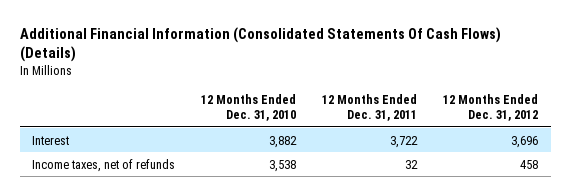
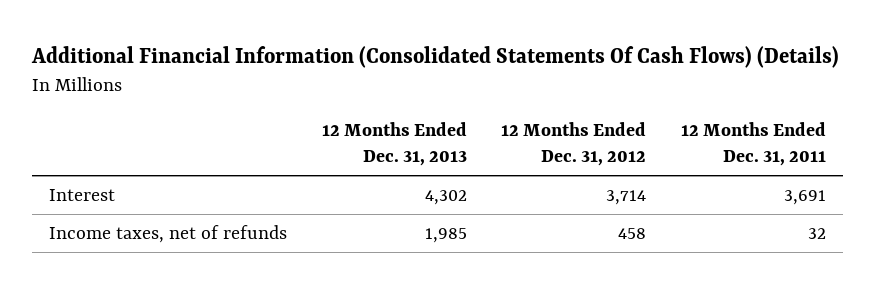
[201,93,297,121] 12 Months Ended Dec. 31, 2010 -> none
none -> [321,121,467,166] 12 Months Ended Dec. 31, 2013
[390,135,419,148] 3,722 -> [783,189,826,205] 3,691
[511,135,539,148] 3,696 -> [606,189,647,205] 3,714

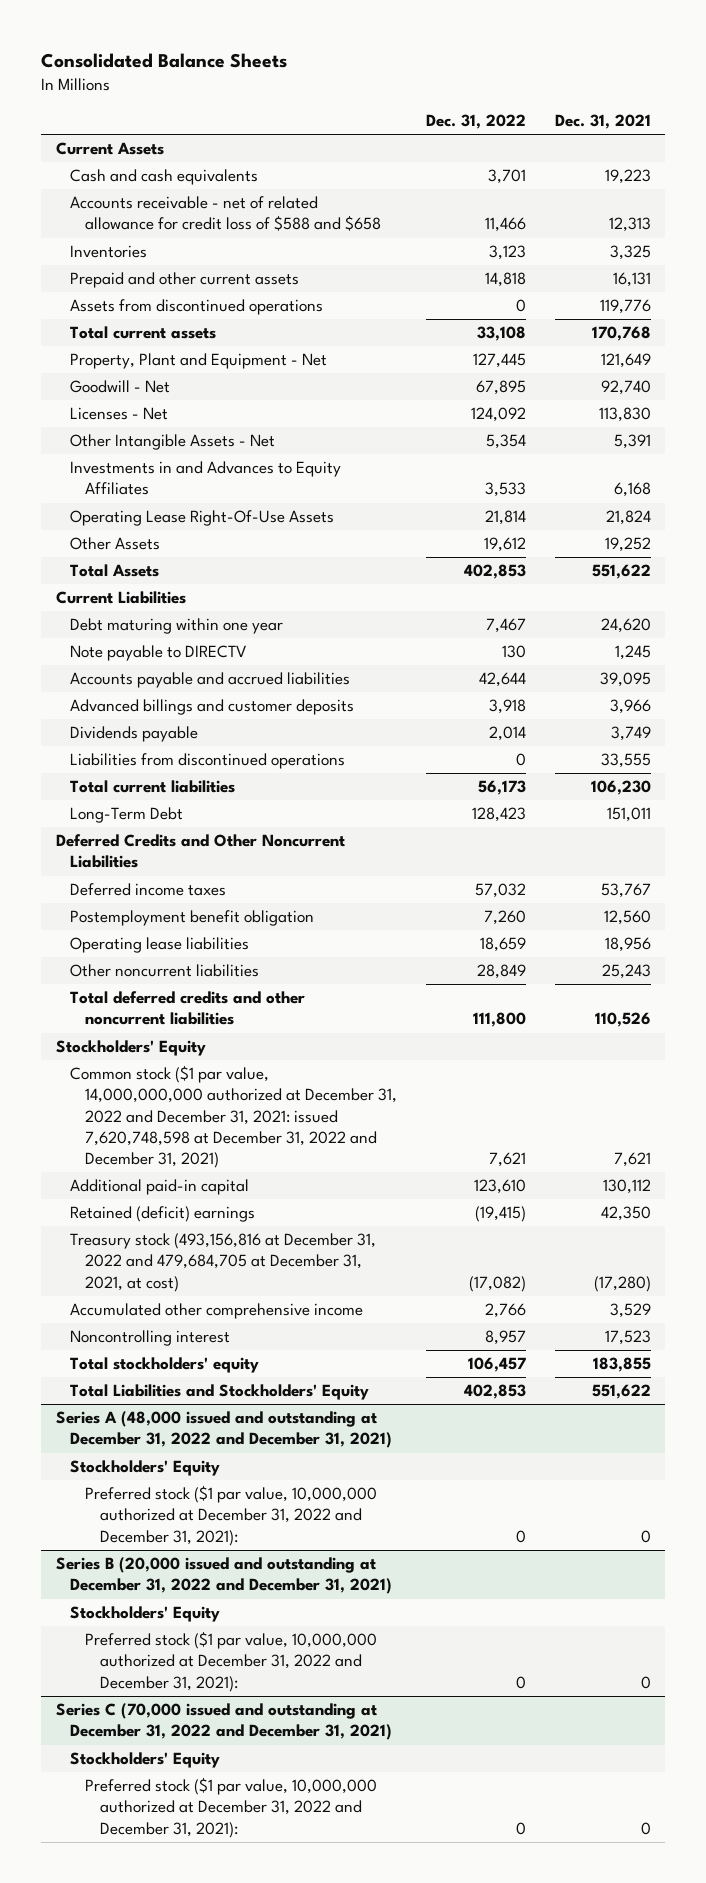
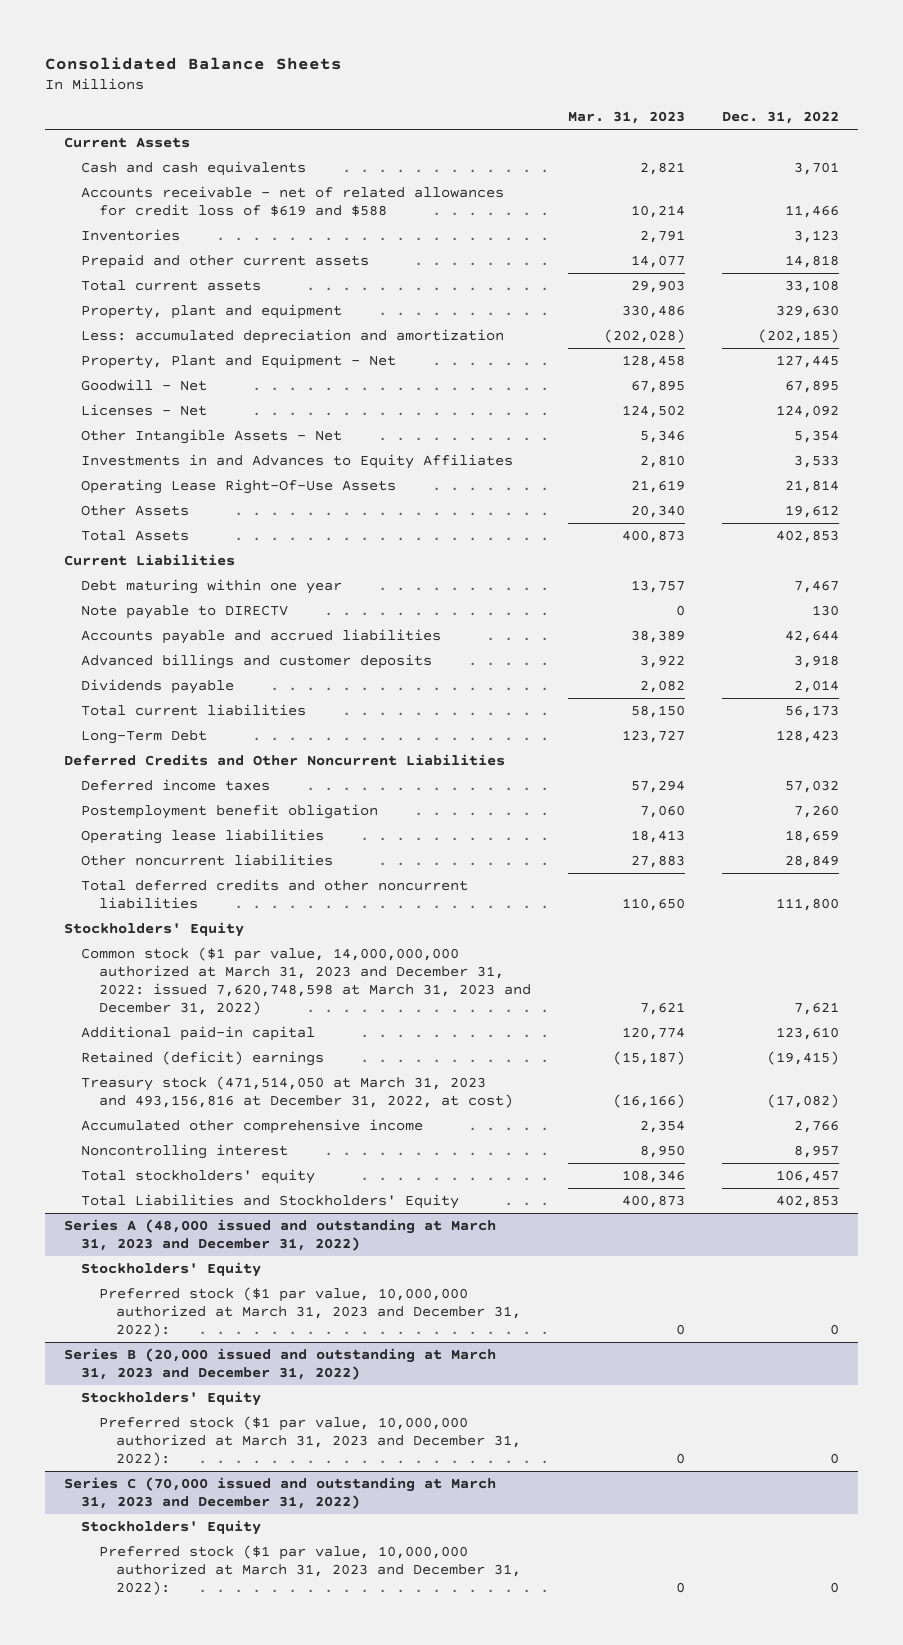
[554,114,651,130] Dec. 31, 2021 -> none
none -> [567,111,685,125] Mar. 31, 2023
[70,196,381,232] Accounts receivable - net of related allowance for credit loss of $588 and $658 -> [81,185,505,216] Accounts receivable - net of related allowances for credit loss of $619 and $588
[70,299,324,316] Assets from discontinued operations -> none
none -> [81,303,343,319] Property, plant and equipment
none -> [81,328,505,344] Less: accumulated depreciation and amortization
[70,753,346,770] Liabilities from discontinued operations -> none
[70,1065,397,1169] Common stock ($1 par value, 14,000,000,000 authorized at December 31, 2022 and December 31, 2021: issued 7,620,748,598 at December 31, 2022 and December 31, 2021) -> [81,946,531,1015] Common stock ($1 par value, 14,000,000,000 authorized at March 31, 2023 and December 31, 2022: issued 7,620,748,598 at March 31, 2023 and December 31, 2022)
[70,1233,377,1292] Treasury stock (493,156,816 at December 31, 2022 and 479,684,705 at December 31, 2021, at cost) -> [81,1075,513,1108] Treasury stock (471,514,050 at March 31, 2023 and 493,156,816 at December 31, 2022, at cost)
[55,1411,393,1449] Series A (48,000 issued and outstanding at December 31, 2022 and December 31, 2021) -> [63,1218,496,1251] Series A (48,000 issued and outstanding at March 31, 2023 and December 31, 2022)
[84,1485,377,1546] Preferred stock ($1 par value, 10,000,000 authorized at December 31, 2022 and December 31, 2021): -> [98,1286,522,1337] Preferred stock ($1 par value, 10,000,000 authorized at March 31, 2023 and December 31, 2022):
[55,1557,393,1595] Series B (20,000 issued and outstanding at December 31, 2022 and December 31, 2021) -> [63,1347,496,1380] Series B (20,000 issued and outstanding at March 31, 2023 and December 31, 2022)
[84,1631,377,1692] Preferred stock ($1 par value, 10,000,000 authorized at December 31, 2022 and December 31, 2021): -> [98,1415,522,1466] Preferred stock ($1 par value, 10,000,000 authorized at March 31, 2023 and December 31, 2022):
[55,1703,393,1741] Series C (70,000 issued and outstanding at December 31, 2022 and December 31, 2021) -> [63,1476,496,1509] Series C (70,000 issued and outstanding at March 31, 2023 and December 31, 2022)
[84,1777,377,1838] Preferred stock ($1 par value, 10,000,000 authorized at December 31, 2022 and December 31, 2021): -> [98,1544,522,1595] Preferred stock ($1 par value, 10,000,000 authorized at March 31, 2023 and December 31, 2022):

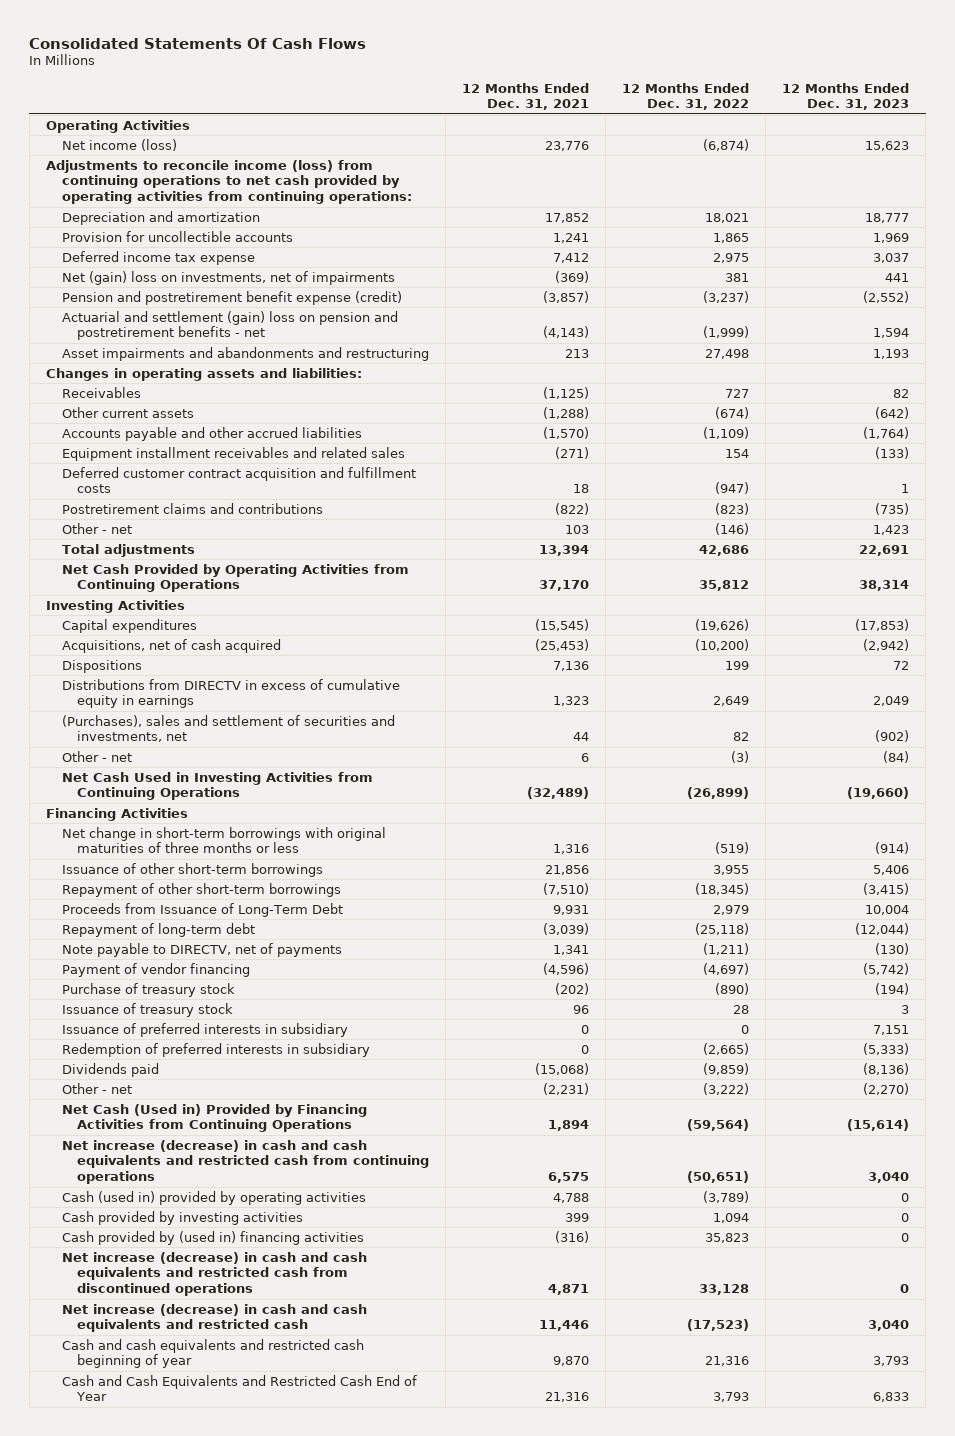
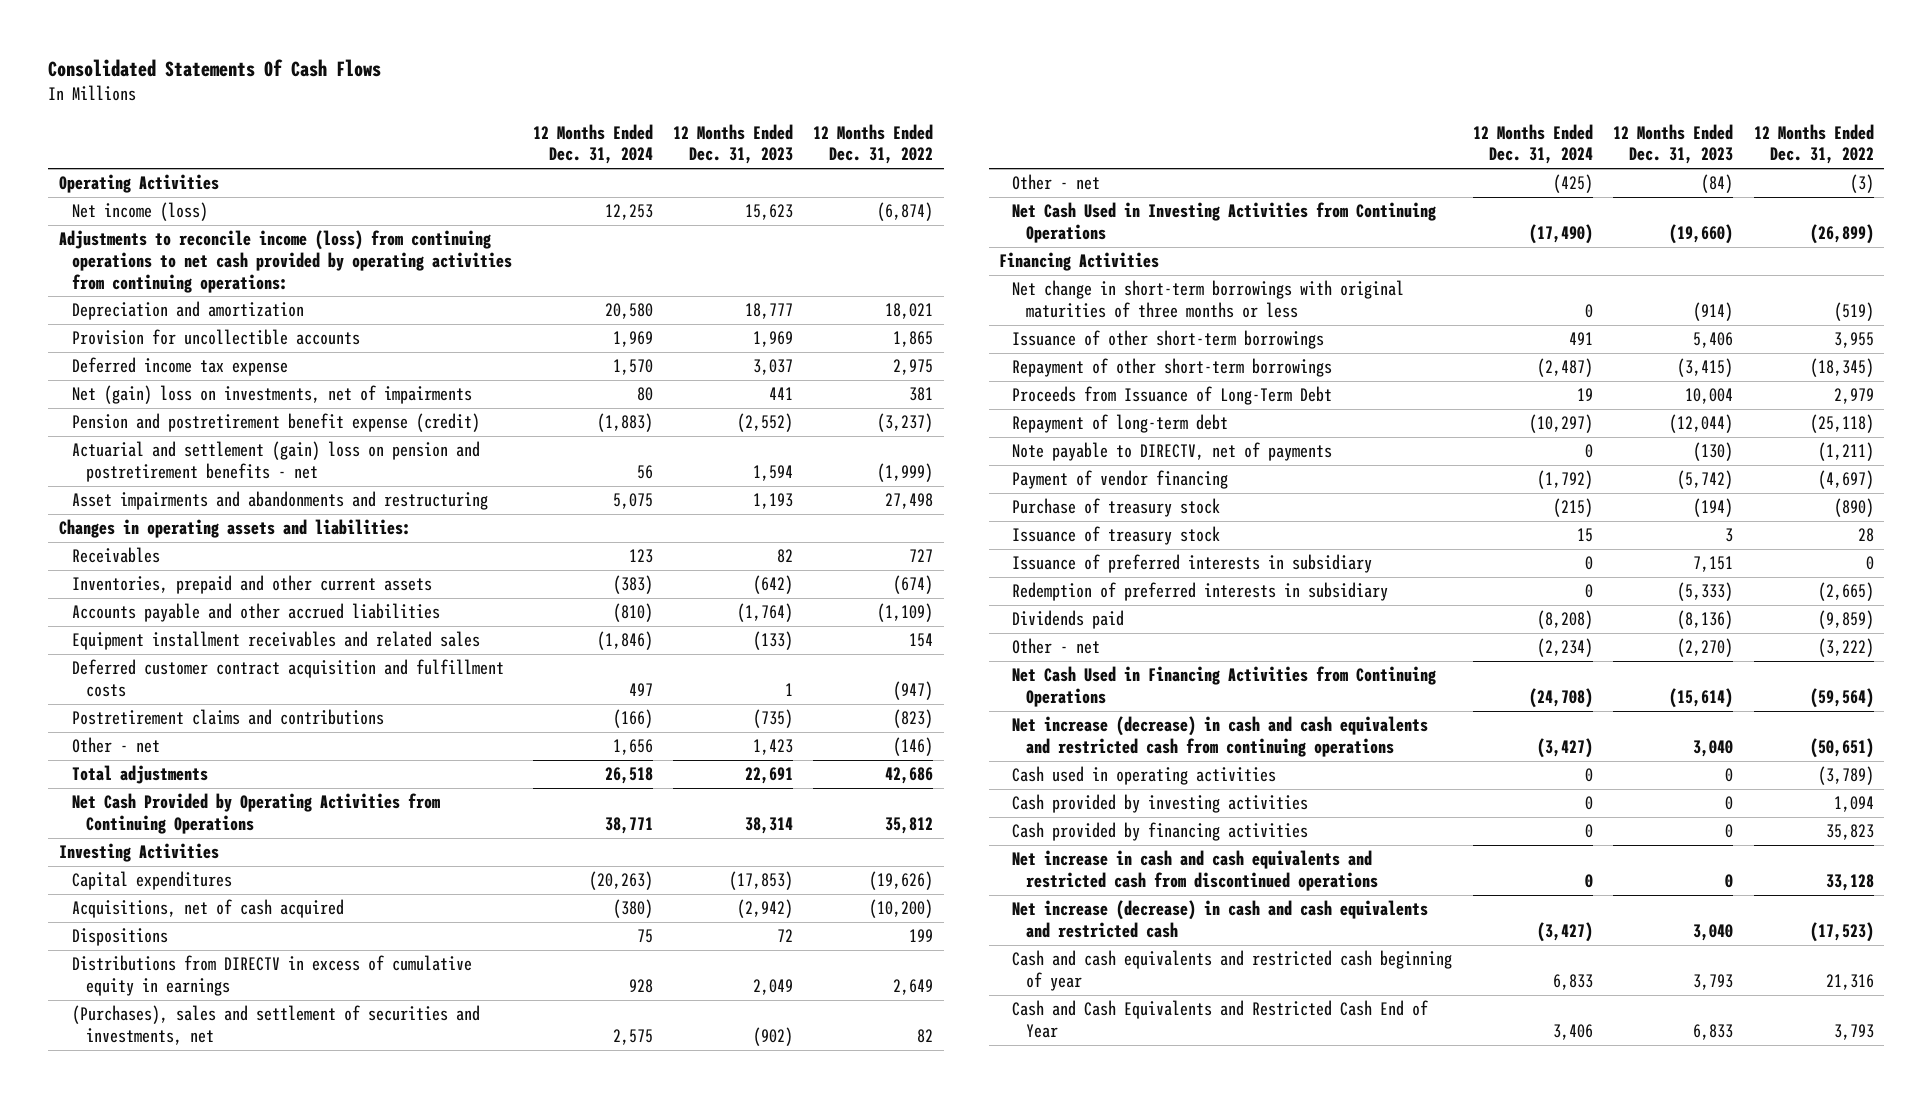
[462,82,590,111] 12 Months Ended Dec. 31, 2021 -> none
none -> [532,123,653,165] 12 Months Ended Dec. 31, 2024
[61,406,194,418] Other current assets -> [72,575,433,595] Inventories, prepaid and other current assets
[61,1103,367,1133] Net Cash (Used in) Provided by Financing Activities from Continuing Operations -> [1012,666,1437,708] Net Cash Used in Financing Activities from Continuing Operations
[61,1190,366,1205] Cash (used in) provided by operating activities -> [1012,766,1277,786] Cash used in operating activities
[61,1230,364,1245] Cash provided by (used in) financing activities -> [1012,822,1309,842] Cash provided by financing activities
[61,1251,367,1297] Net increase (decrease) in cash and cash equivalents and restricted cash from discontinued operations -> [1012,850,1378,892] Net increase in cash and cash equivalents and restricted cash from discontinued operations

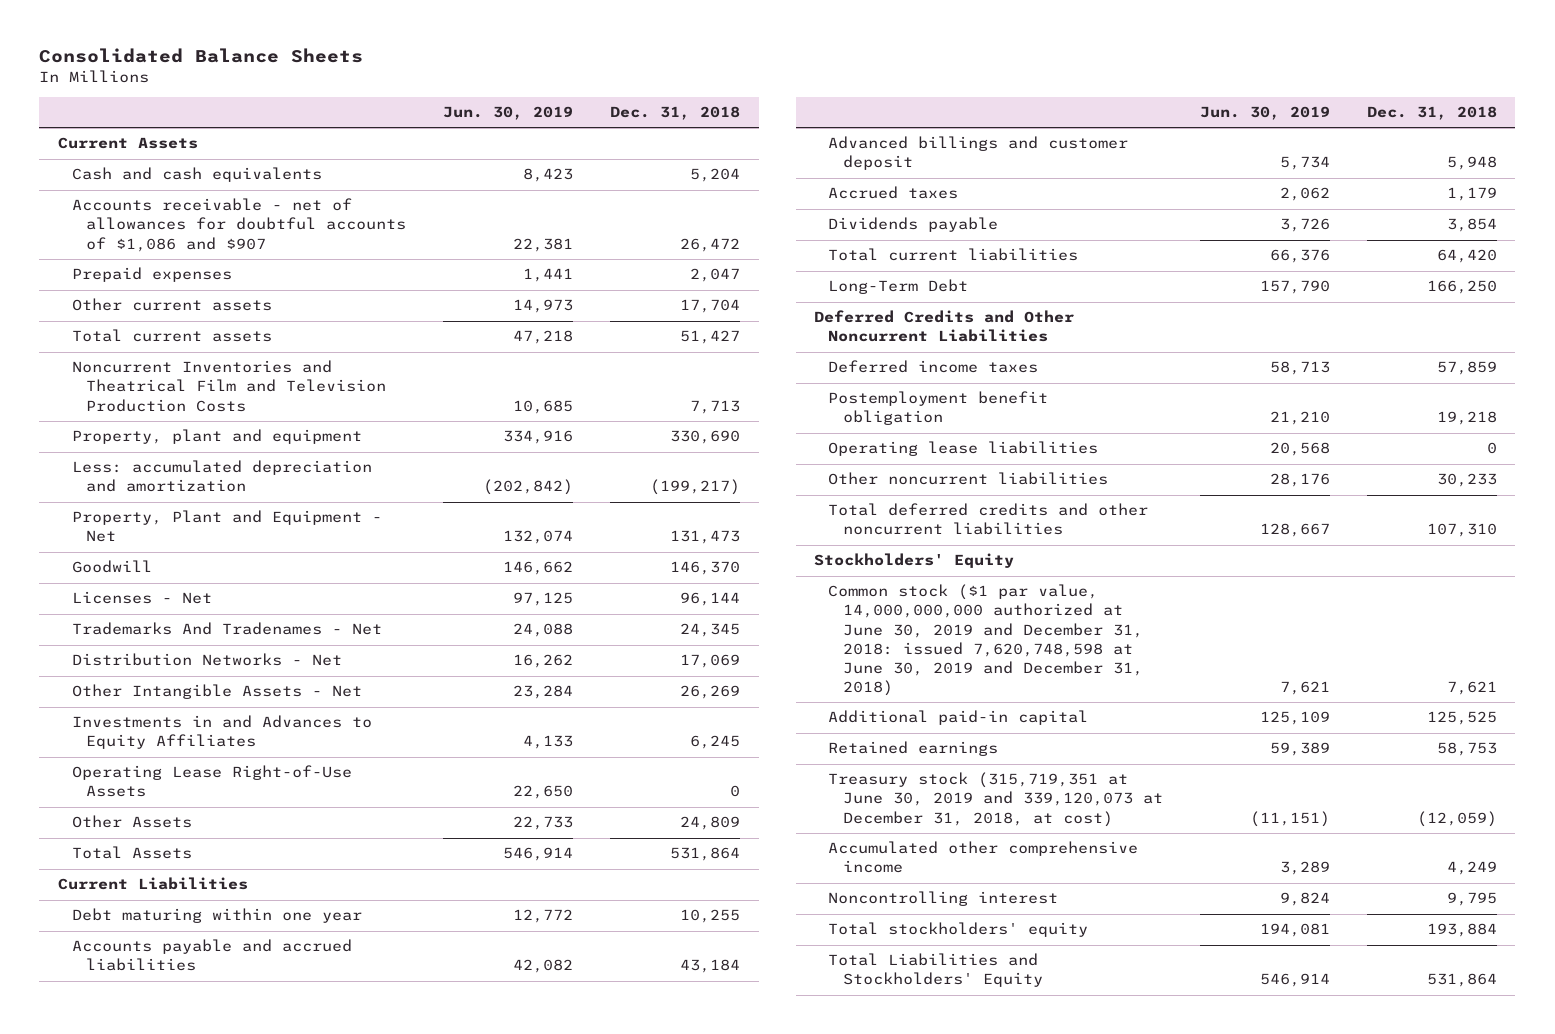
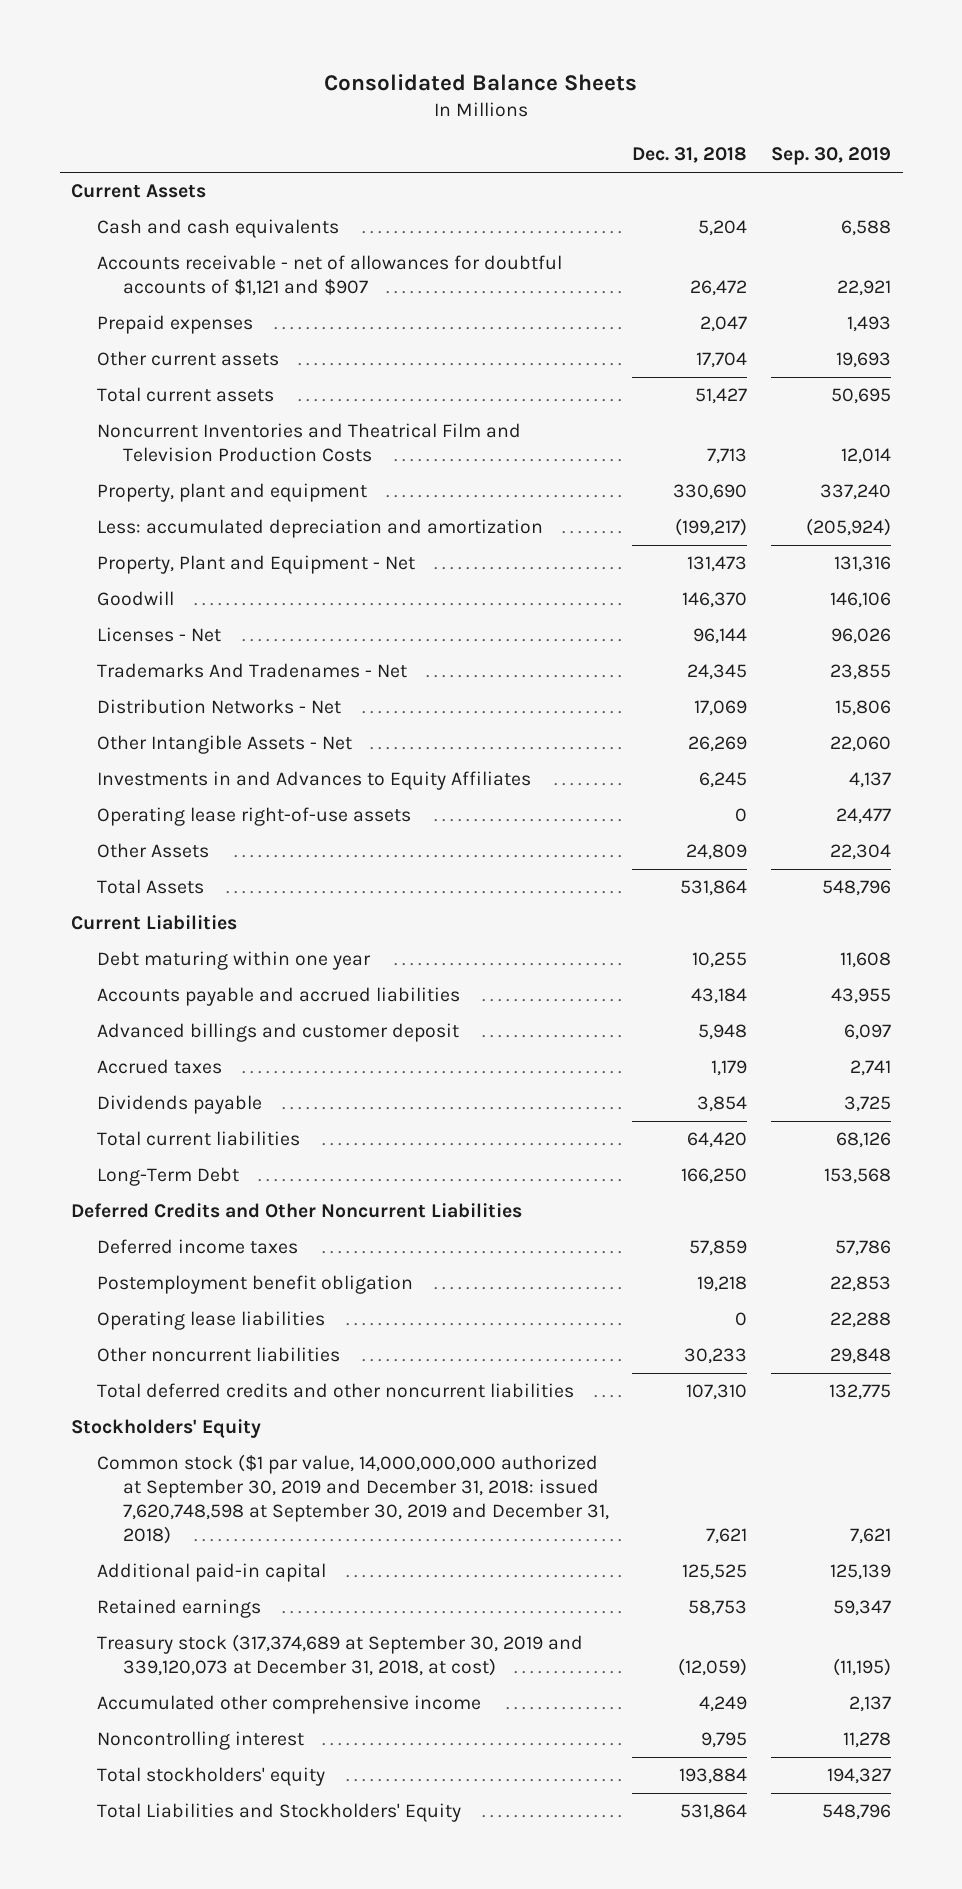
[443,106,574,121] Jun. 30, 2019 -> none
none -> [770,146,891,165] Sep. 30, 2019
[71,198,407,252] Accounts receivable - net of allowances for doubtful accounts of $1,086 and $907 -> [97,255,563,297] Accounts receivable - net of allowances for doubtful accounts of $1,121 and $907
[71,765,352,798] Operating Lease Right-of-Use Assets -> [97,807,412,827] Operating lease right-of-use assets
[828,584,1143,696] Common stock ($1 par value, 14,000,000,000 authorized at June 30, 2019 and December 31, 2018: issued 7,620,748,598 at June 30, 2019 and December 31, 2018) -> [97,1454,609,1544] Common stock ($1 par value, 14,000,000,000 authorized at September 30, 2019 and December 31, 2018: issued 7,620,748,598 at September 30, 2019 and December 31, 2018)
[828,772,1163,827] Treasury stock (315,719,351 at June 30, 2019 and 339,120,073 at December 31, 2018, at cost) -> [97,1634,584,1677] Treasury stock (317,374,689 at September 30, 2019 and 339,120,073 at December 31, 2018, at cost)

